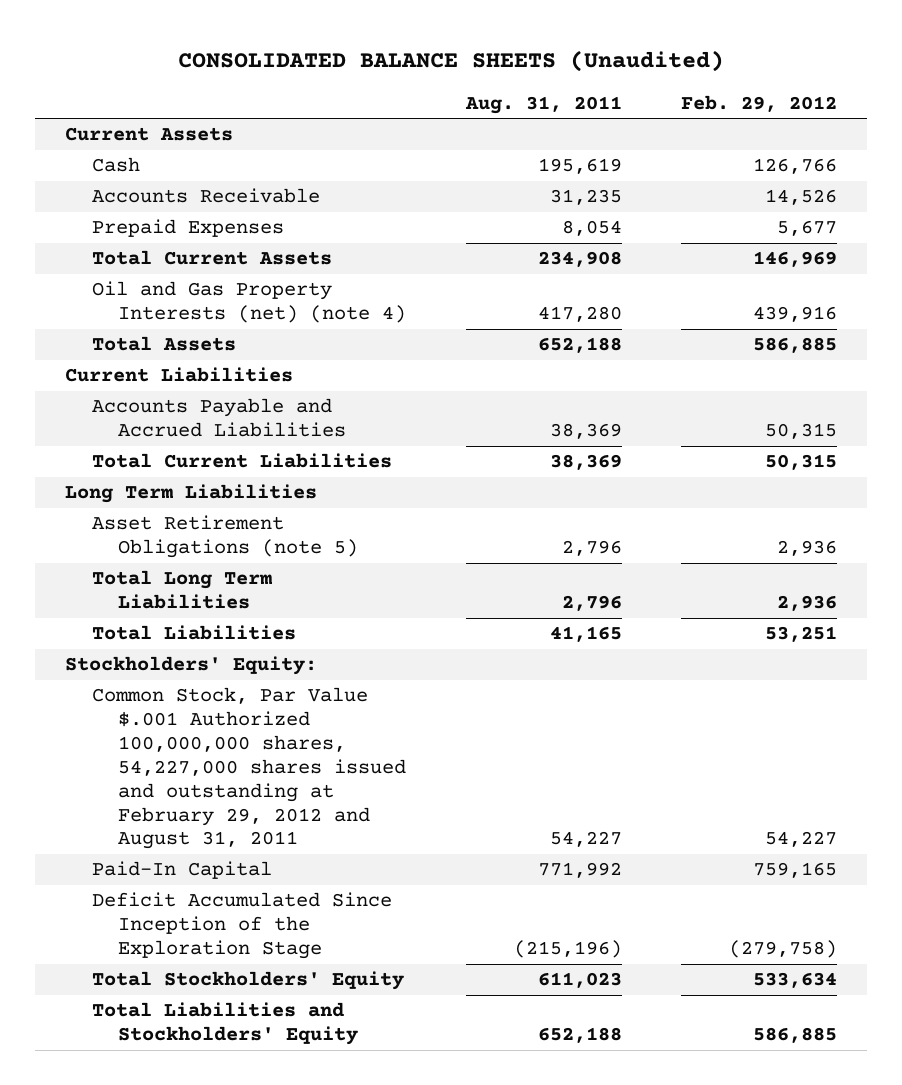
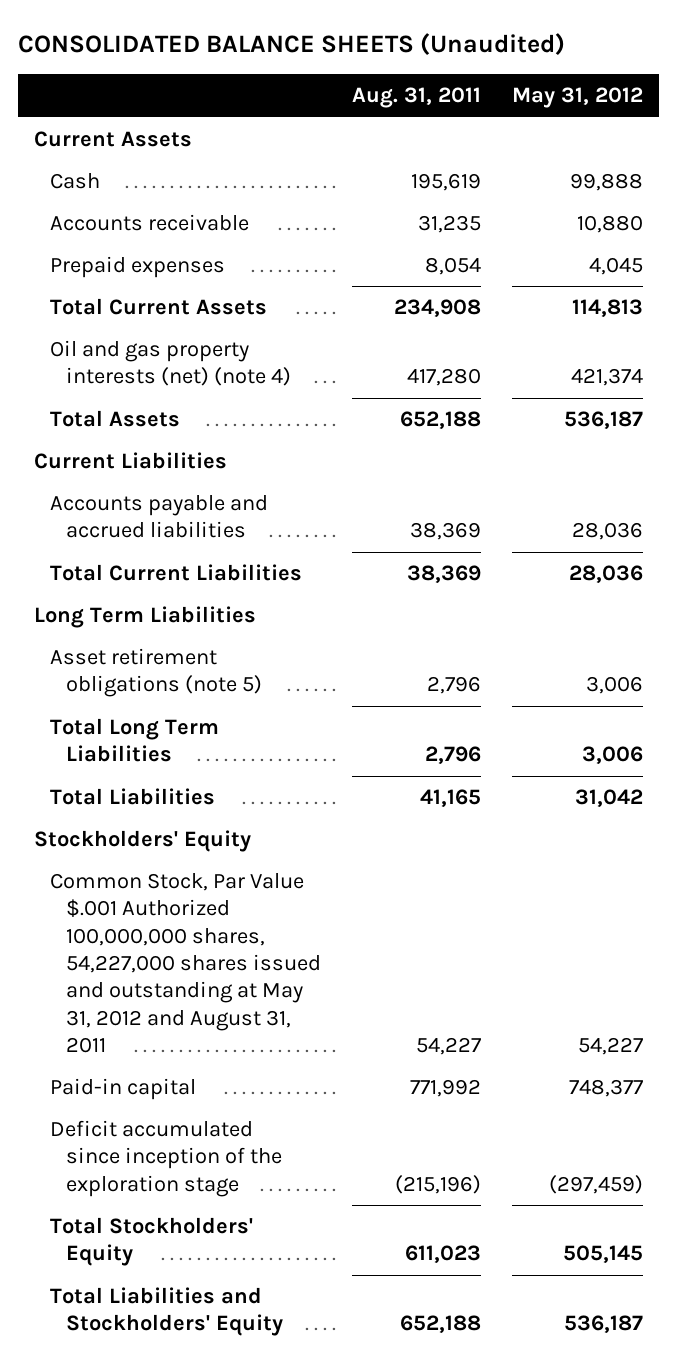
[681,94,838,112] Feb. 29, 2012 -> none
none -> [512,87,644,109] May 31, 2012
[91,188,320,204] Accounts Receivable -> [49,214,249,232] Accounts receivable
[91,219,284,238] Prepaid Expenses -> [49,256,225,279] Prepaid expenses
[91,281,407,324] Oil and Gas Property Interests (net) (note 4) -> [49,340,291,387] Oil and gas property interests (net) (note 4)
[91,398,347,438] Accounts Payable and Accrued Liabilities -> [49,495,268,539] Accounts payable and accrued liabilities
[91,515,359,559] Asset Retirement Obligations (note 5) -> [49,648,262,698] Asset retirement obligations (note 5)
[64,656,317,676] Stockholders' Equity: -> [34,830,252,853] Stockholders' Equity
[91,687,407,850] Common Stock, Par Value $.001 Authorized 100,000,000 shares, 54,227,000 shares issued and outstanding at February 29, 2012 and August 31, 2011 -> [49,873,321,1053] Common Stock, Par Value $.001 Authorized 100,000,000 shares, 54,227,000 shares issued and outstanding at May 31, 2012 and August 31, 2011
[91,861,272,880] Paid-In Capital -> [49,1078,196,1101] Paid-in capital
[91,892,392,960] Deficit Accumulated Since Inception of the Exploration Stage -> [49,1120,282,1197] Deficit accumulated since inception of the exploration stage

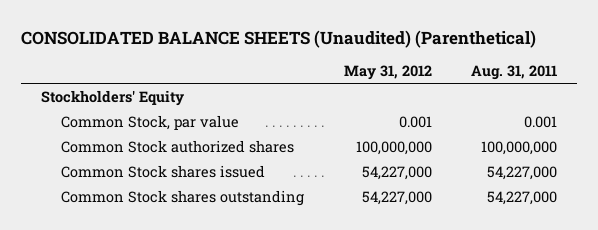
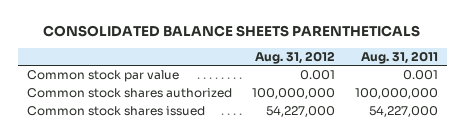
[21,29,537,48] CONSOLIDATED BALANCE SHEETS (Unaudited) (Parenthetical) -> [43,24,421,37] CONSOLIDATED BALANCE SHEETS PARENTHETICALS
[343,65,432,81] May 31, 2012 -> none
none -> [254,50,335,64] Aug. 31, 2012
[40,89,184,106] Stockholders' Equity -> none
[61,189,305,206] Common Stock shares outstanding -> none
[61,114,240,130] Common Stock, par value -> [27,70,180,83] Common stock par value
[61,139,295,153] Common Stock authorized shares -> [27,88,233,99] Common stock shares authorized
[61,164,266,178] Common Stock shares issued -> [27,106,206,117] Common stock shares issued

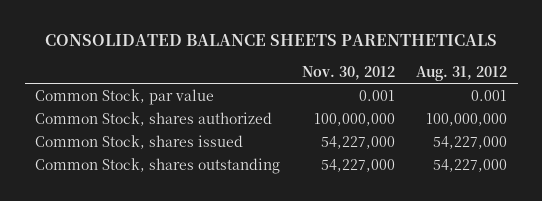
[360,50,438,64] Aug. 31, 2011 -> none
none -> [301,65,395,80] Nov. 30, 2012
[27,70,180,83] Common stock par value -> [35,88,215,105] Common Stock, par value
[27,88,233,99] Common stock shares authorized -> [35,111,273,126] Common Stock, shares authorized
[27,106,206,117] Common stock shares issued -> [35,134,244,149] Common Stock, shares issued
none -> [35,157,281,174] Common Stock, shares outstanding

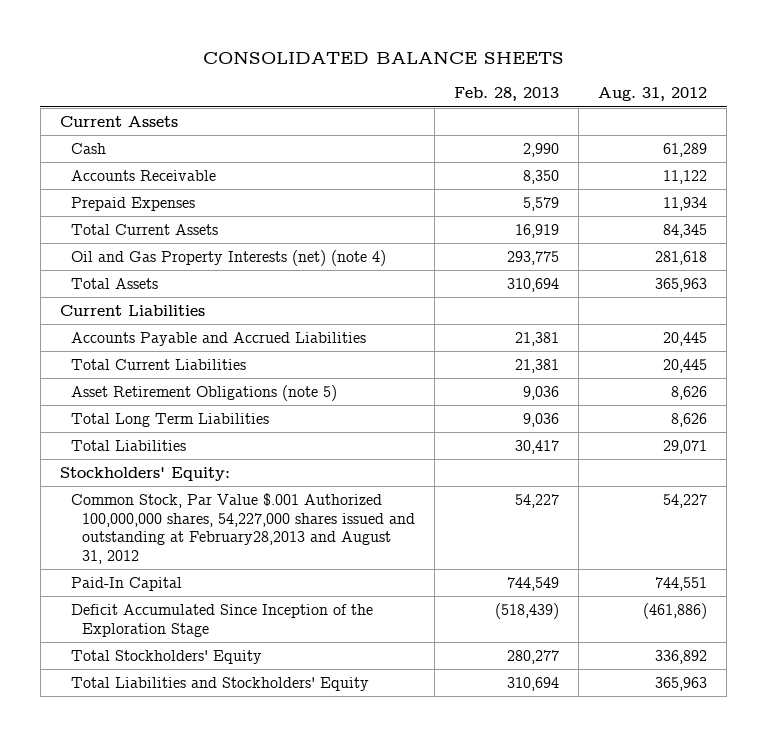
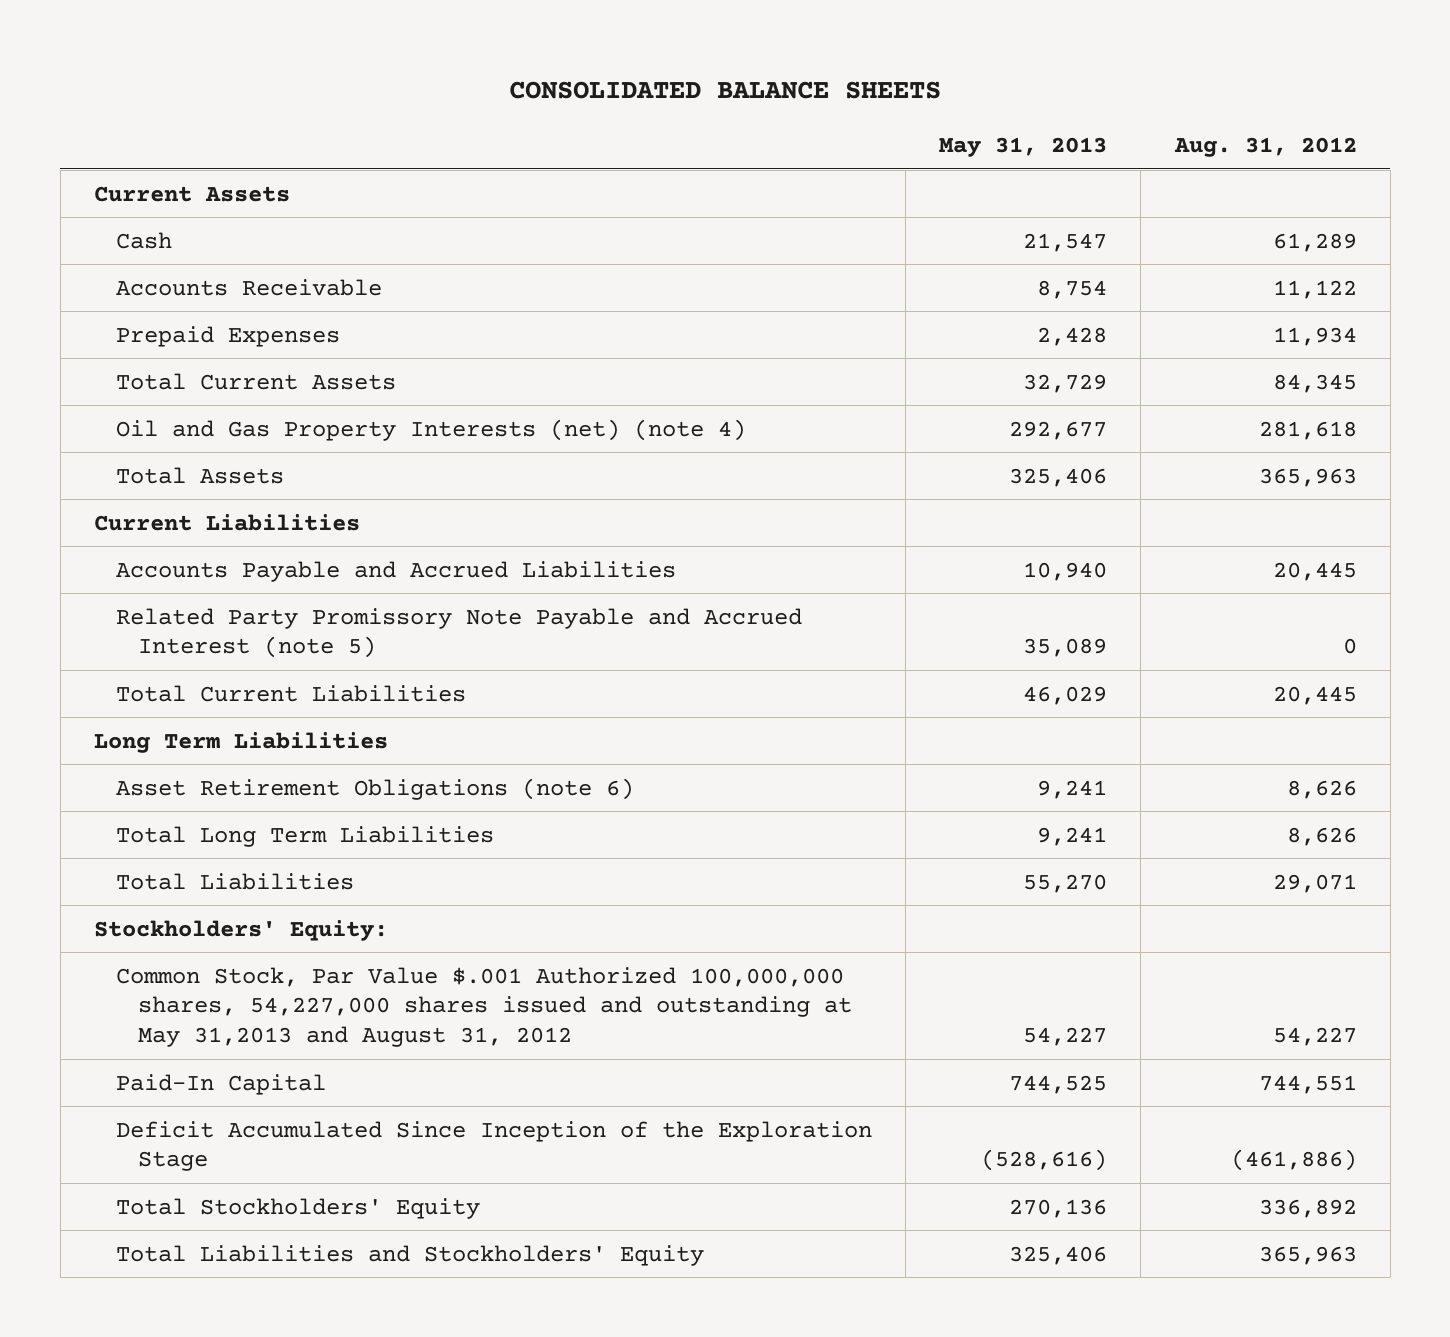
[454,87,560,102] Feb. 28, 2013 -> none
none -> [939,137,1108,158] May 31, 2013
none -> [116,607,803,659] Related Party Promissory Note Payable and Accrued Interest (note 5)
none -> [93,731,388,753] Long Term Liabilities
[71,384,338,401] Asset Retirement Obligations (note 5) -> [116,777,635,800] Asset Retirement Obligations (note 6)
[71,492,416,565] Common Stock, Par Value $.001 Authorized 100,000,000 shares, 54,227,000 shares issued and outstanding at February28,2013 and August 31, 2012 -> [116,966,853,1048] Common Stock, Par Value $.001 Authorized 100,000,000 shares, 54,227,000 shares issued and outstanding at May 31,2013 and August 31, 2012

